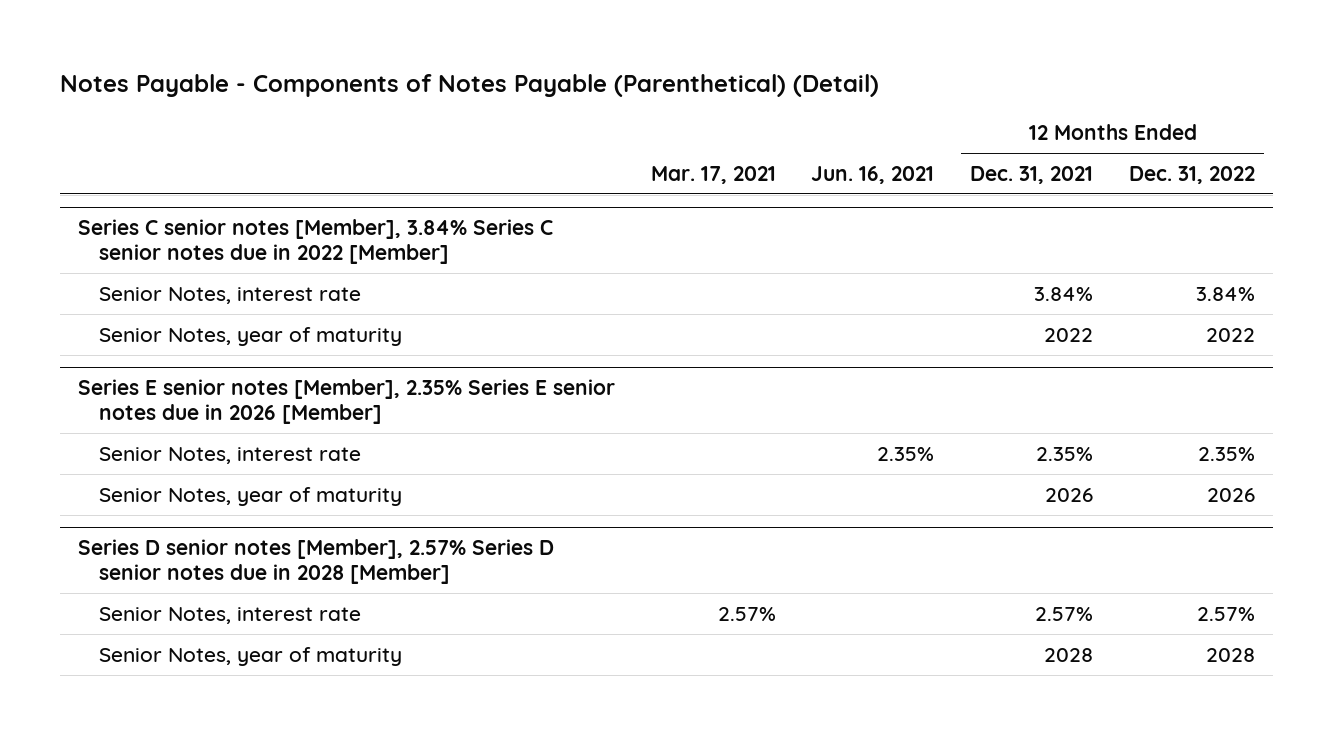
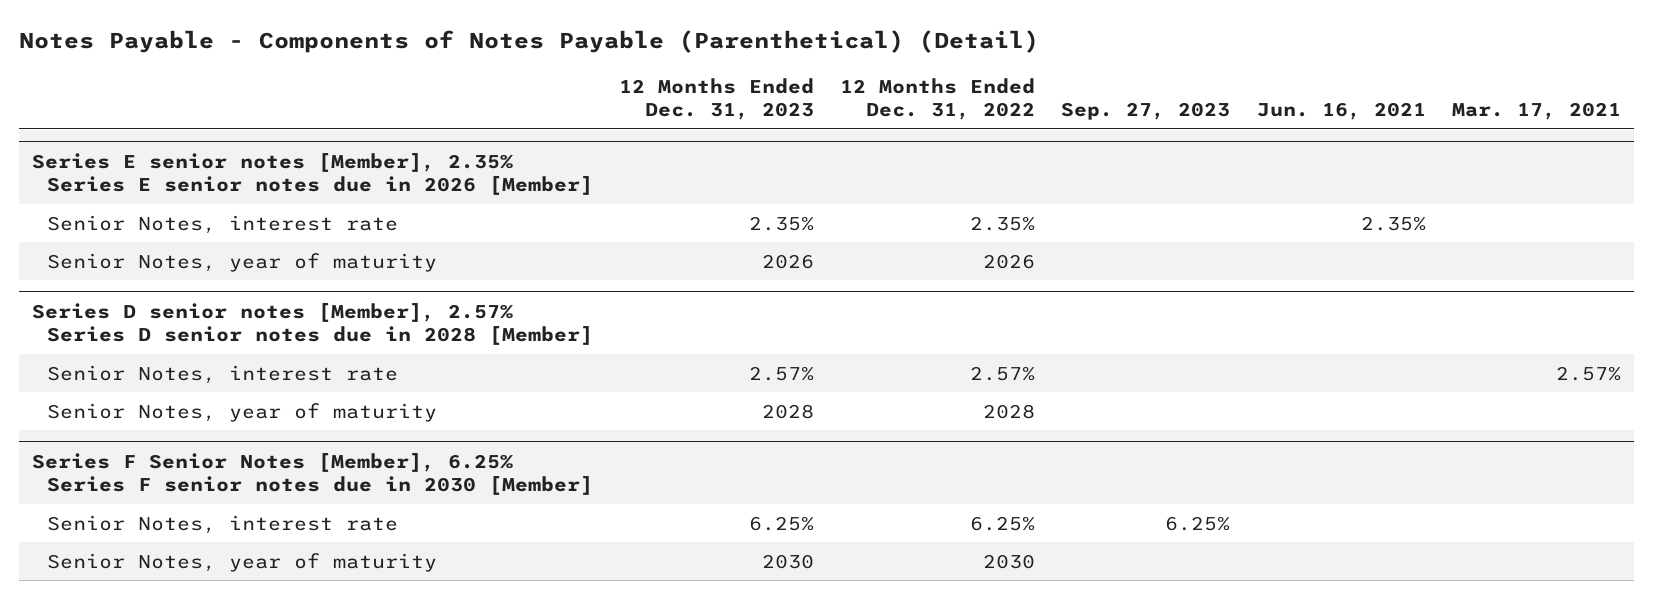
[970,165,1094,184] Dec. 31, 2021 -> none
none -> [618,77,814,121] 12 Months Ended Dec. 31, 2023
none -> [1061,102,1231,121] Sep. 27, 2023
[77,219,553,264] Series C senior notes [Member], 3.84% Series C senior notes due in 2022 [Member] -> none
[98,286,361,304] Senior Notes, interest rate -> none
[98,326,402,346] Senior Notes, year of maturity -> none
none -> [32,452,593,496] Series F Senior Notes [Member], 6.25% Series F senior notes due in 2030 [Member]
none -> [46,514,398,534] Senior Notes, interest rate
none -> [46,552,437,572] Senior Notes, year of maturity

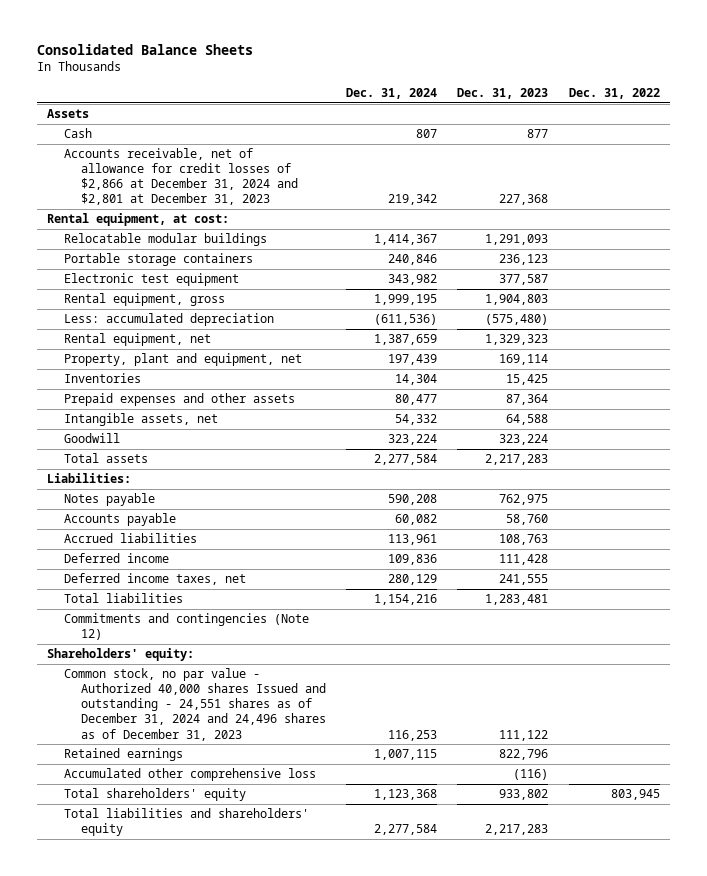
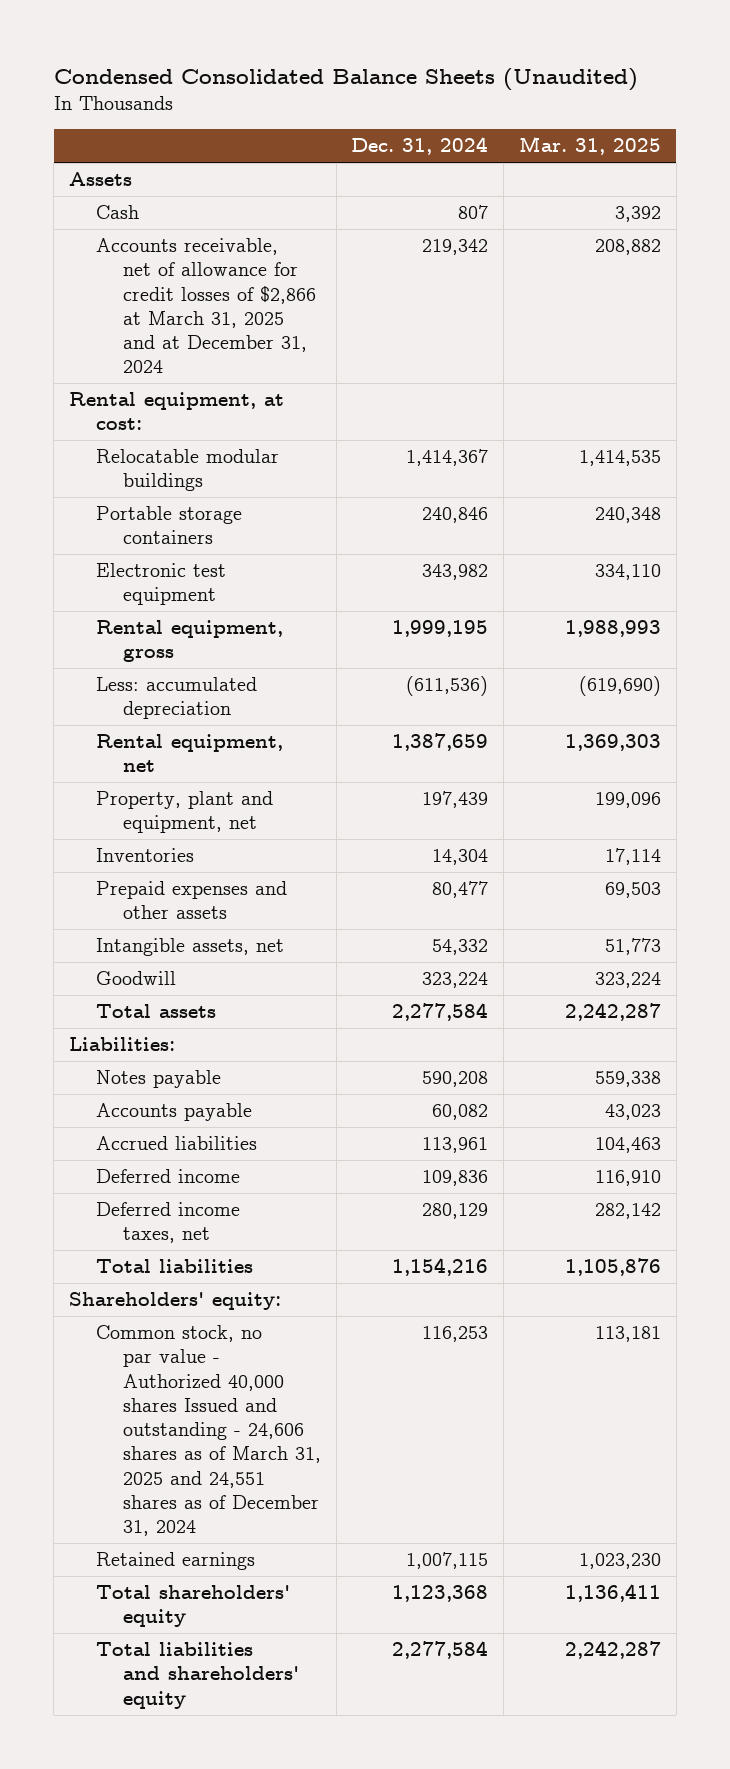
[36,43,253,55] Consolidated Balance Sheets -> [53,67,638,91] Condensed Consolidated Balance Sheets (Unaudited)
[457,88,549,100] Dec. 31, 2023 -> none
[568,88,660,100] Dec. 31, 2022 -> none
none -> [518,136,661,156] Mar. 31, 2025
[63,148,298,206] Accounts receivable, net of allowance for credit losses of $2,866 at December 31, 2024 and $2,801 at December 31, 2023 -> [96,238,316,374] Accounts receivable, net of allowance for credit losses of $2,866 at March 31, 2025 and at December 31, 2024
[63,613,309,641] Commitments and contingencies (Note 12) -> none
[63,668,326,741] Common stock, no par value - Authorized 40,000 shares Issued and outstanding - 24,551 shares as of December 31, 2024 and 24,496 shares as of December 31, 2023 -> [96,1325,321,1537] Common stock, no par value - Authorized 40,000 shares Issued and outstanding - 24,606 shares as of March 31, 2025 and 24,551 shares as of December 31, 2024
[63,768,316,782] Accumulated other comprehensive loss -> none

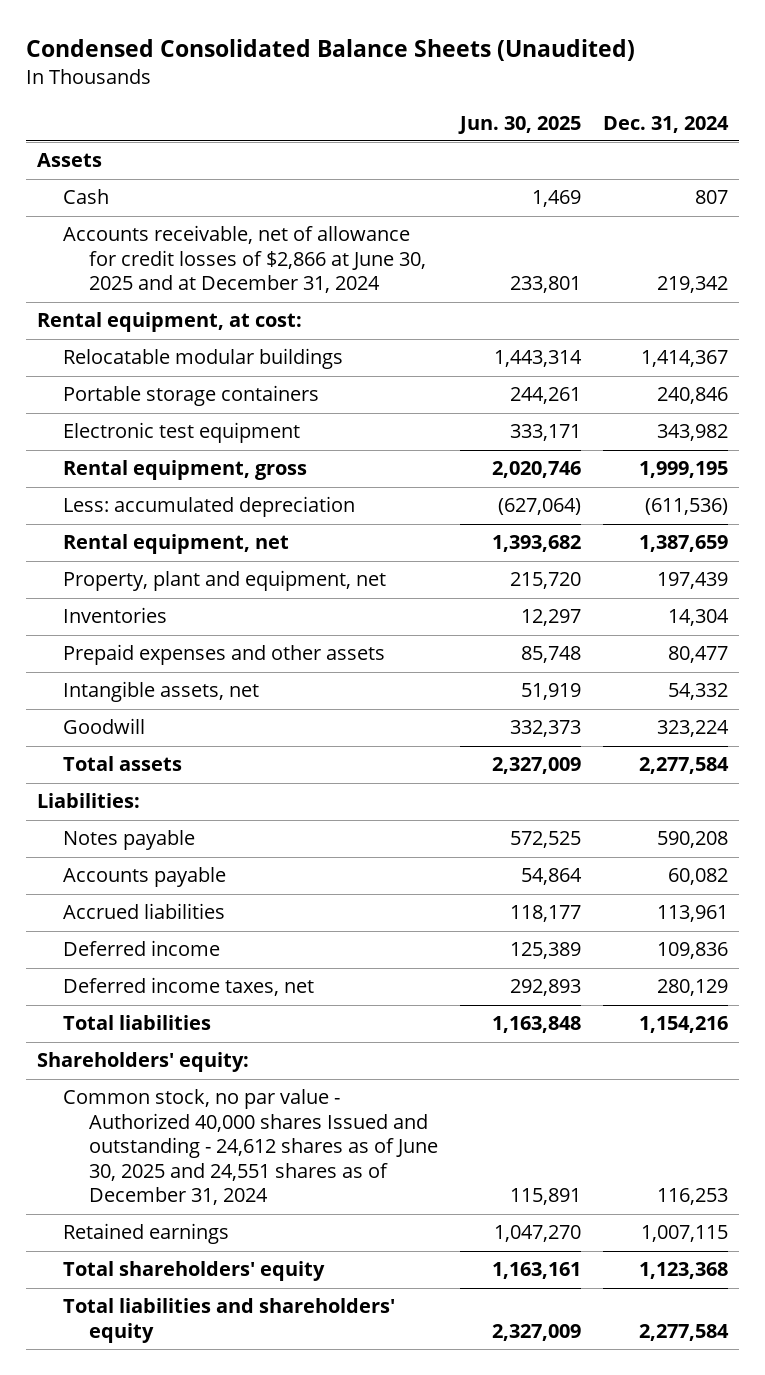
[518,136,661,156] Mar. 31, 2025 -> none
none -> [457,115,581,134] Jun. 30, 2025
[96,238,316,374] Accounts receivable, net of allowance for credit losses of $2,866 at March 31, 2025 and at December 31, 2024 -> [62,225,426,294] Accounts receivable, net of allowance for credit losses of $2,866 at June 30, 2025 and at December 31, 2024
[96,1325,321,1537] Common stock, no par value - Authorized 40,000 shares Issued and outstanding - 24,606 shares as of March 31, 2025 and 24,551 shares as of December 31, 2024 -> [62,1089,438,1206] Common stock, no par value - Authorized 40,000 shares Issued and outstanding - 24,612 shares as of June 30, 2025 and 24,551 shares as of December 31, 2024

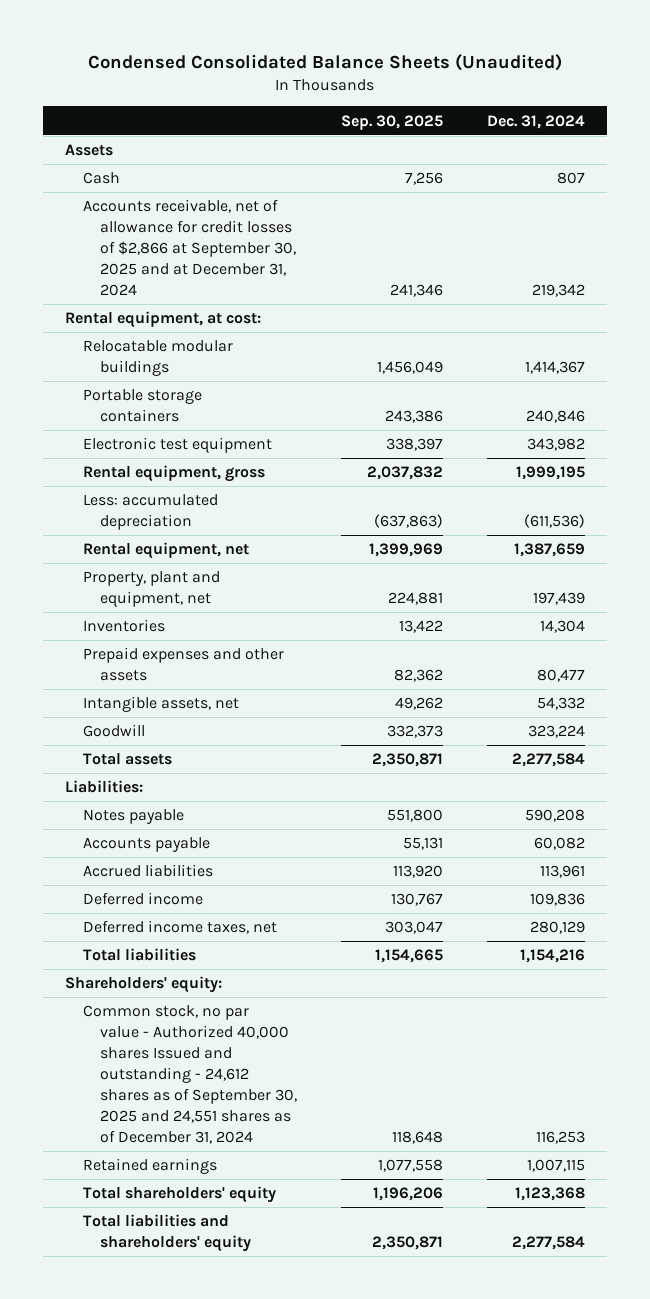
[457,115,581,134] Jun. 30, 2025 -> none
none -> [341,114,444,130] Sep. 30, 2025
[62,225,426,294] Accounts receivable, net of allowance for credit losses of $2,866 at June 30, 2025 and at December 31, 2024 -> [82,199,297,296] Accounts receivable, net of allowance for credit losses of $2,866 at September 30, 2025 and at December 31, 2024
[62,1089,438,1206] Common stock, no par value - Authorized 40,000 shares Issued and outstanding - 24,612 shares as of June 30, 2025 and 24,551 shares as of December 31, 2024 -> [82,1005,298,1144] Common stock, no par value - Authorized 40,000 shares Issued and outstanding - 24,612 shares as of September 30, 2025 and 24,551 shares as of December 31, 2024

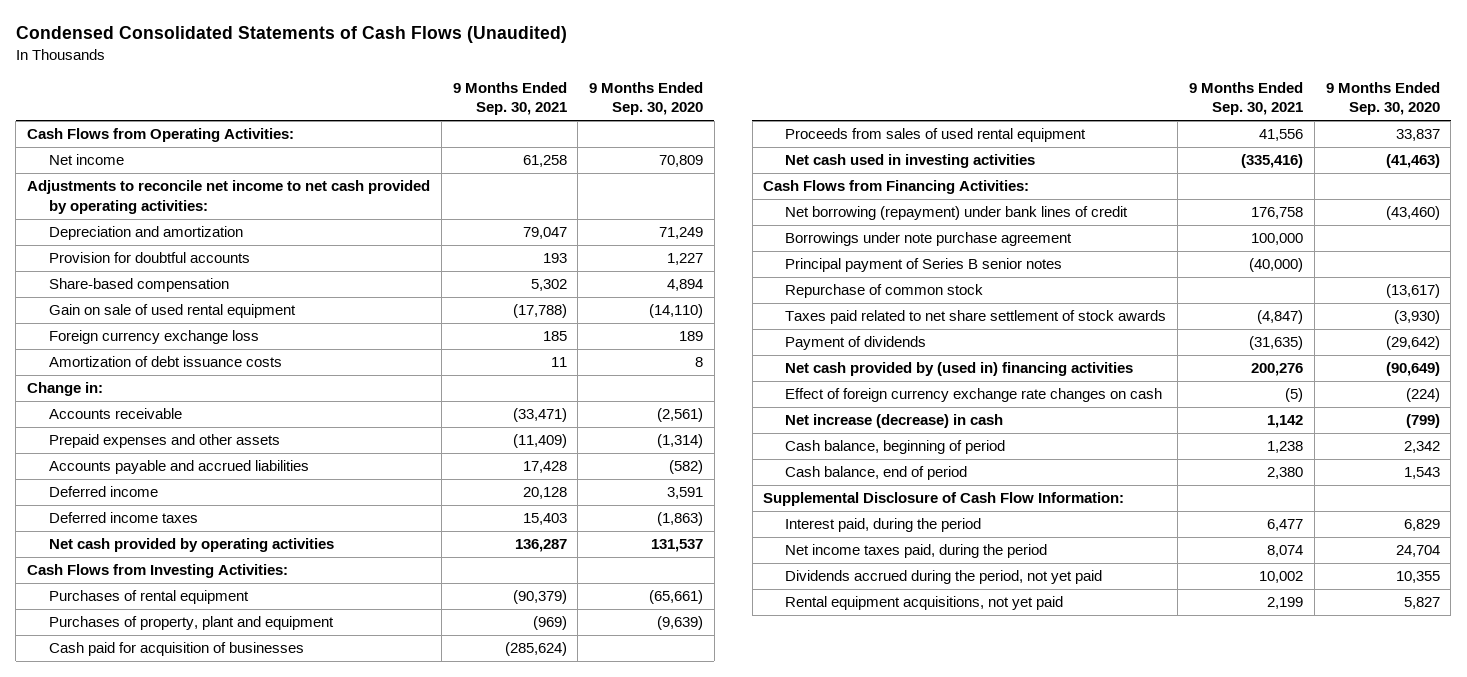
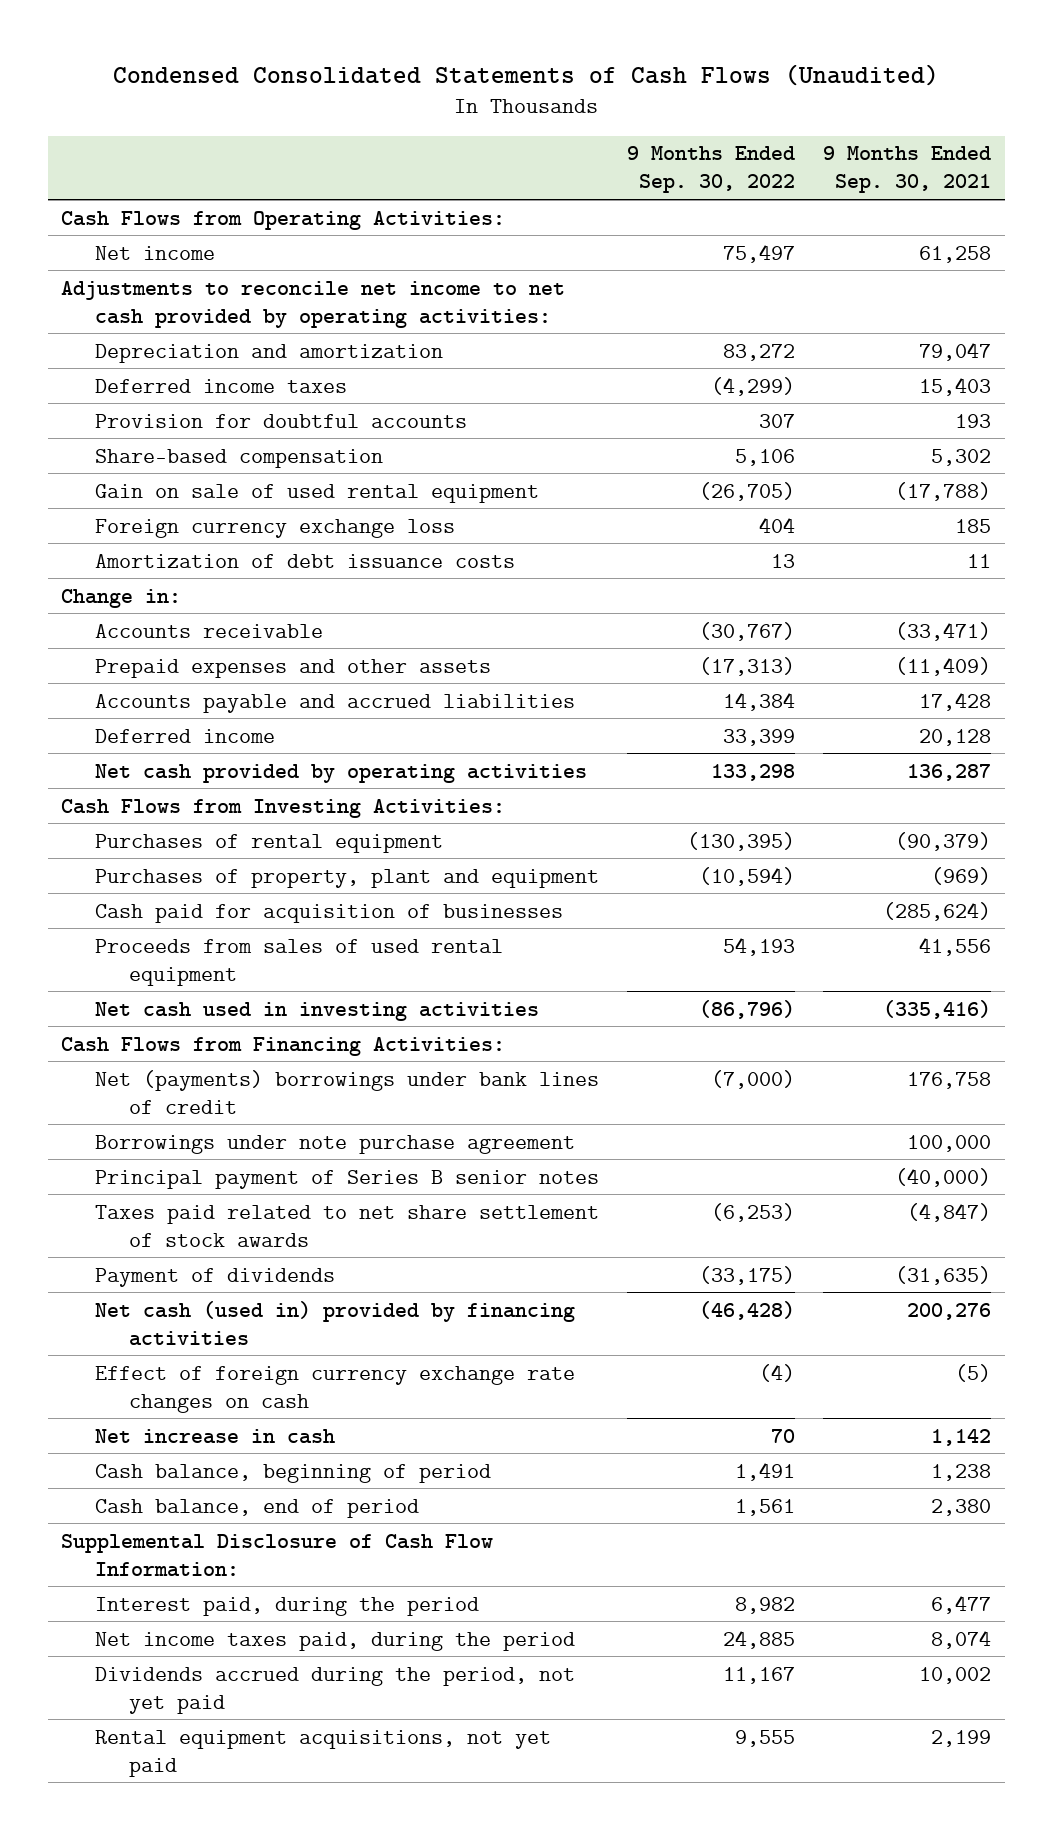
[589,82,704,116] 9 Months Ended Sep. 30, 2020 -> none
none -> [627,146,796,194] 9 Months Ended Sep. 30, 2022
[48,512,198,524] Deferred income taxes -> [95,378,348,393] Deferred income taxes
[784,206,1128,221] Net borrowing (repayment) under bank lines of credit -> [95,1069,600,1114] Net (payments) borrowings under bank lines of credit
[784,284,983,299] Repurchase of common stock -> none
[784,362,1133,377] Net cash provided by (used in) financing activities -> [95,1300,576,1346] Net cash (used in) provided by financing activities
[784,414,1003,429] Net increase (decrease) in cash -> [95,1428,336,1444] Net increase in cash

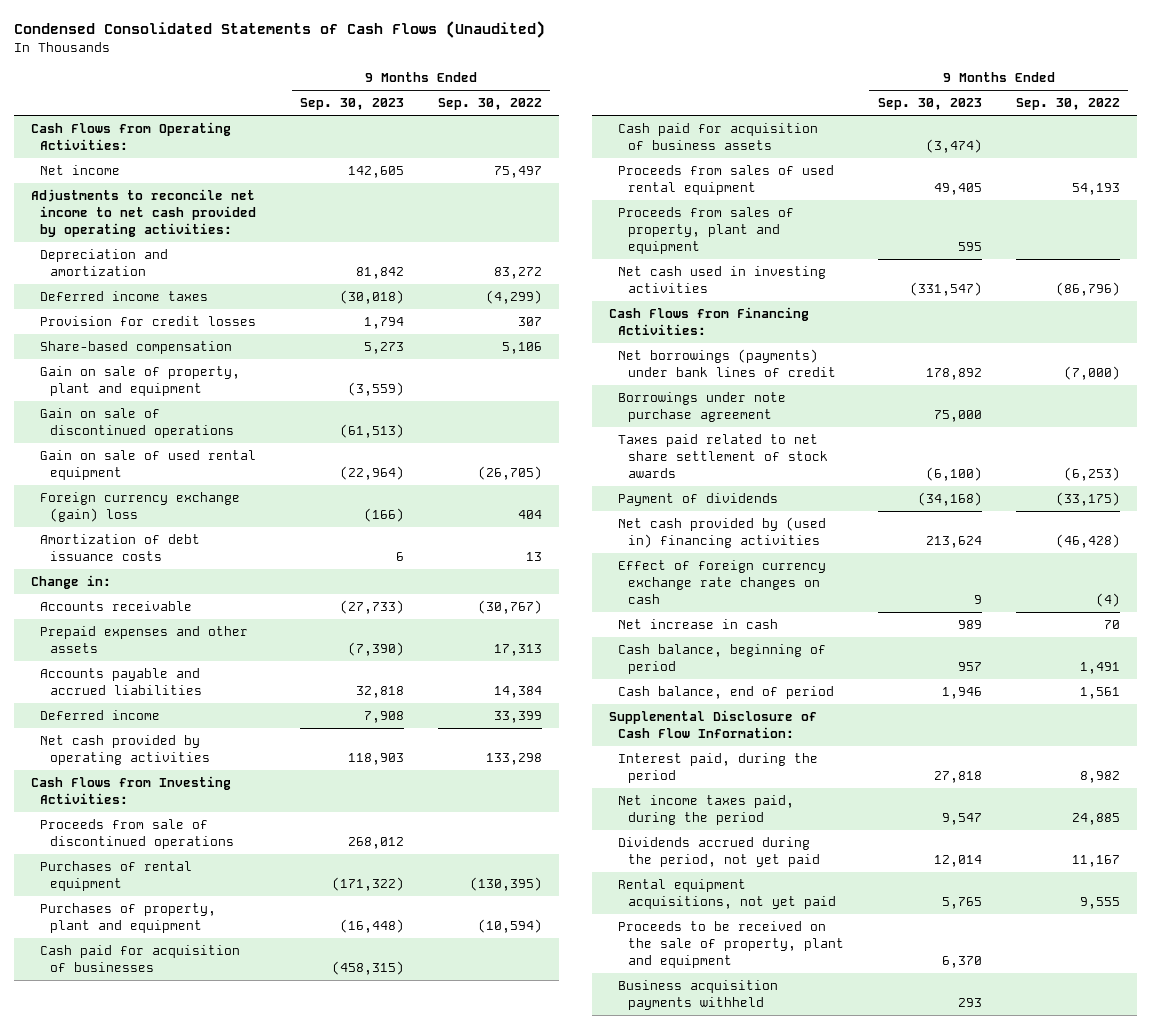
[823,146,992,194] 9 Months Ended Sep. 30, 2021 -> none
none -> [300,98,405,111] Sep. 30, 2023
[95,413,468,428] Provision for doubtful accounts -> [40,316,257,327] Provision for credit losses
none -> [40,366,241,397] Gain on sale of property, plant and equipment
none -> [40,408,235,439] Gain on sale of discontinued operations
[95,518,456,538] Foreign currency exchange loss -> [40,492,241,523] Foreign currency exchange (gain) loss
[699,656,796,676] (17,313) -> [493,644,542,657] 17,313
none -> [40,819,235,850] Proceeds from sale of discontinued operations
none -> [618,123,819,151] Cash paid for acquisition of business assets
none -> [618,207,795,255] Proceeds from sales of property, plant and equipment
[95,1069,600,1114] Net (payments) borrowings under bank lines of credit -> [618,349,837,378] Net borrowings (payments) under bank lines of credit
[95,1169,600,1189] Principal payment of Series B senior notes -> none
[95,1300,576,1346] Net cash (used in) provided by financing activities -> [618,517,827,549] Net cash provided by (used in) financing activities
none -> [618,921,845,969] Proceeds to be received on the sale of property, plant and equipment
none -> [618,980,779,1011] Business acquisition payments withheld

